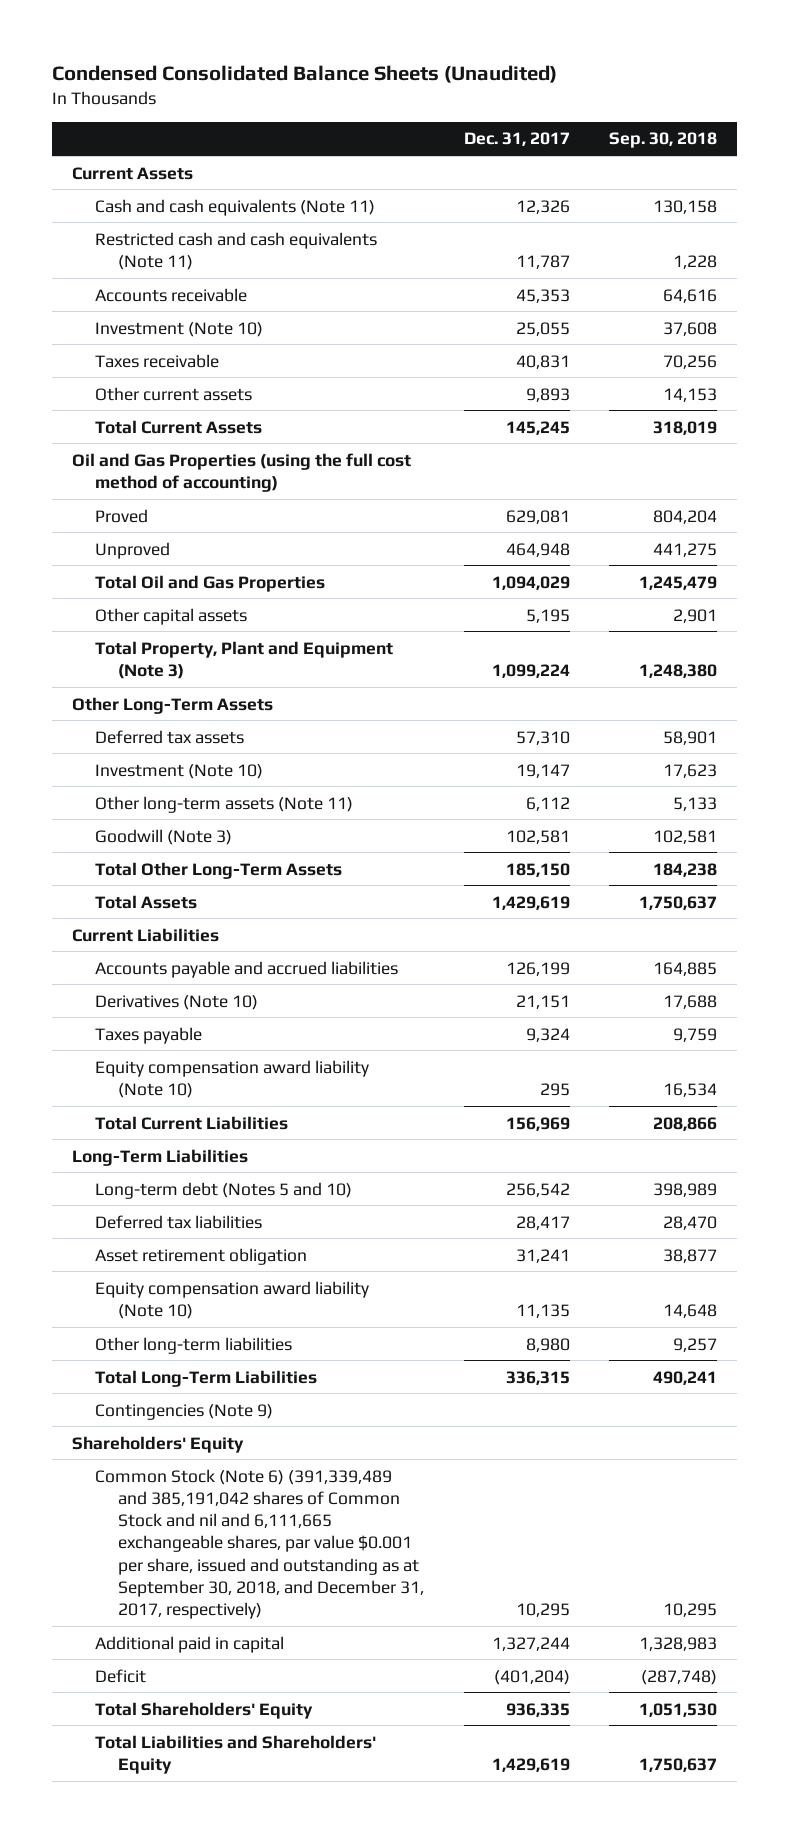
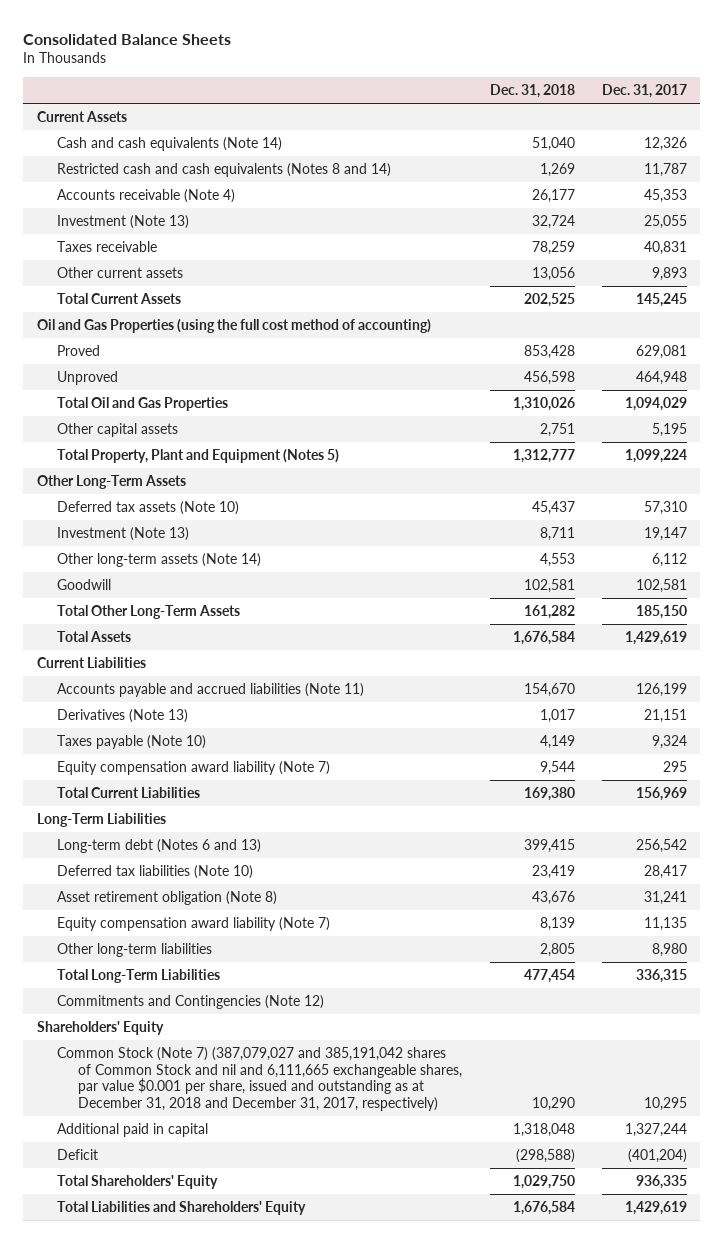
[52,64,558,83] Condensed Consolidated Balance Sheets (Unaudited) -> [23,33,232,45] Consolidated Balance Sheets
[608,132,717,149] Sep. 30, 2018 -> none
none -> [489,84,575,99] Dec. 31, 2018
[95,198,376,216] Cash and cash equivalents (Note 11) -> [57,137,283,152] Cash and cash equivalents (Note 14)
[95,231,378,270] Restricted cash and cash equivalents (Note 11) -> [57,163,392,178] Restricted cash and cash equivalents (Notes 8 and 14)
[95,287,248,302] Accounts receivable -> [57,189,236,204] Accounts receivable (Note 4)
[95,321,264,337] Investment (Note 10) -> [57,215,190,230] Investment (Note 13)
[95,640,394,679] Total Property, Plant and Equipment (Note 3) -> [57,449,340,464] Total Property, Plant and Equipment (Notes 5)
[95,729,245,744] Deferred tax assets -> [57,501,240,516] Deferred tax assets (Note 10)
[95,763,264,779] Investment (Note 10) -> [57,527,190,542] Investment (Note 13)
[95,795,354,813] Other long-term assets (Note 11) -> [57,553,262,568] Other long-term assets (Note 14)
[95,828,233,845] Goodwill (Note 3) -> [57,579,112,591] Goodwill
[95,960,399,978] Accounts payable and accrued liabilities -> [57,683,365,698] Accounts payable and accrued liabilities (Note 11)
[95,994,259,1010] Derivatives (Note 10) -> [57,709,189,724] Derivatives (Note 13)
[95,1026,203,1044] Taxes payable -> [57,735,207,750] Taxes payable (Note 10)
[95,1059,370,1098] Equity compensation award liability (Note 10) -> [57,761,331,776] Equity compensation award liability (Note 7)
[95,1181,353,1199] Long-term debt (Notes 5 and 10) -> [57,839,262,854] Long-term debt (Notes 6 and 13)
[95,1214,263,1229] Deferred tax liabilities -> [57,865,254,880] Deferred tax liabilities (Note 10)
[95,1247,308,1265] Asset retirement obligation -> [57,891,278,906] Asset retirement obligation (Note 8)
[95,1280,370,1319] Equity compensation award liability (Note 10) -> [57,917,331,932] Equity compensation award liability (Note 7)
[95,1403,274,1420] Contingencies (Note 9) -> [57,995,325,1010] Commitments and Contingencies (Note 12)
[95,1468,425,1620] Common Stock (Note 6) (391,339,489 and 385,191,042 shares of Common Stock and nil and 6,111,665 exchangeable shares, par value $0.001 per share, issued and outstanding as at September 30, 2018, and December 31, 2017, respectively) -> [57,1047,463,1112] Common Stock (Note 7) (387,079,027 and 385,191,042 shares of Common Stock and nil and 6,111,665 exchangeable shares, par value $0.001 per share, issued and outstanding as at December 31, 2018 and December 31, 2017, respectively)

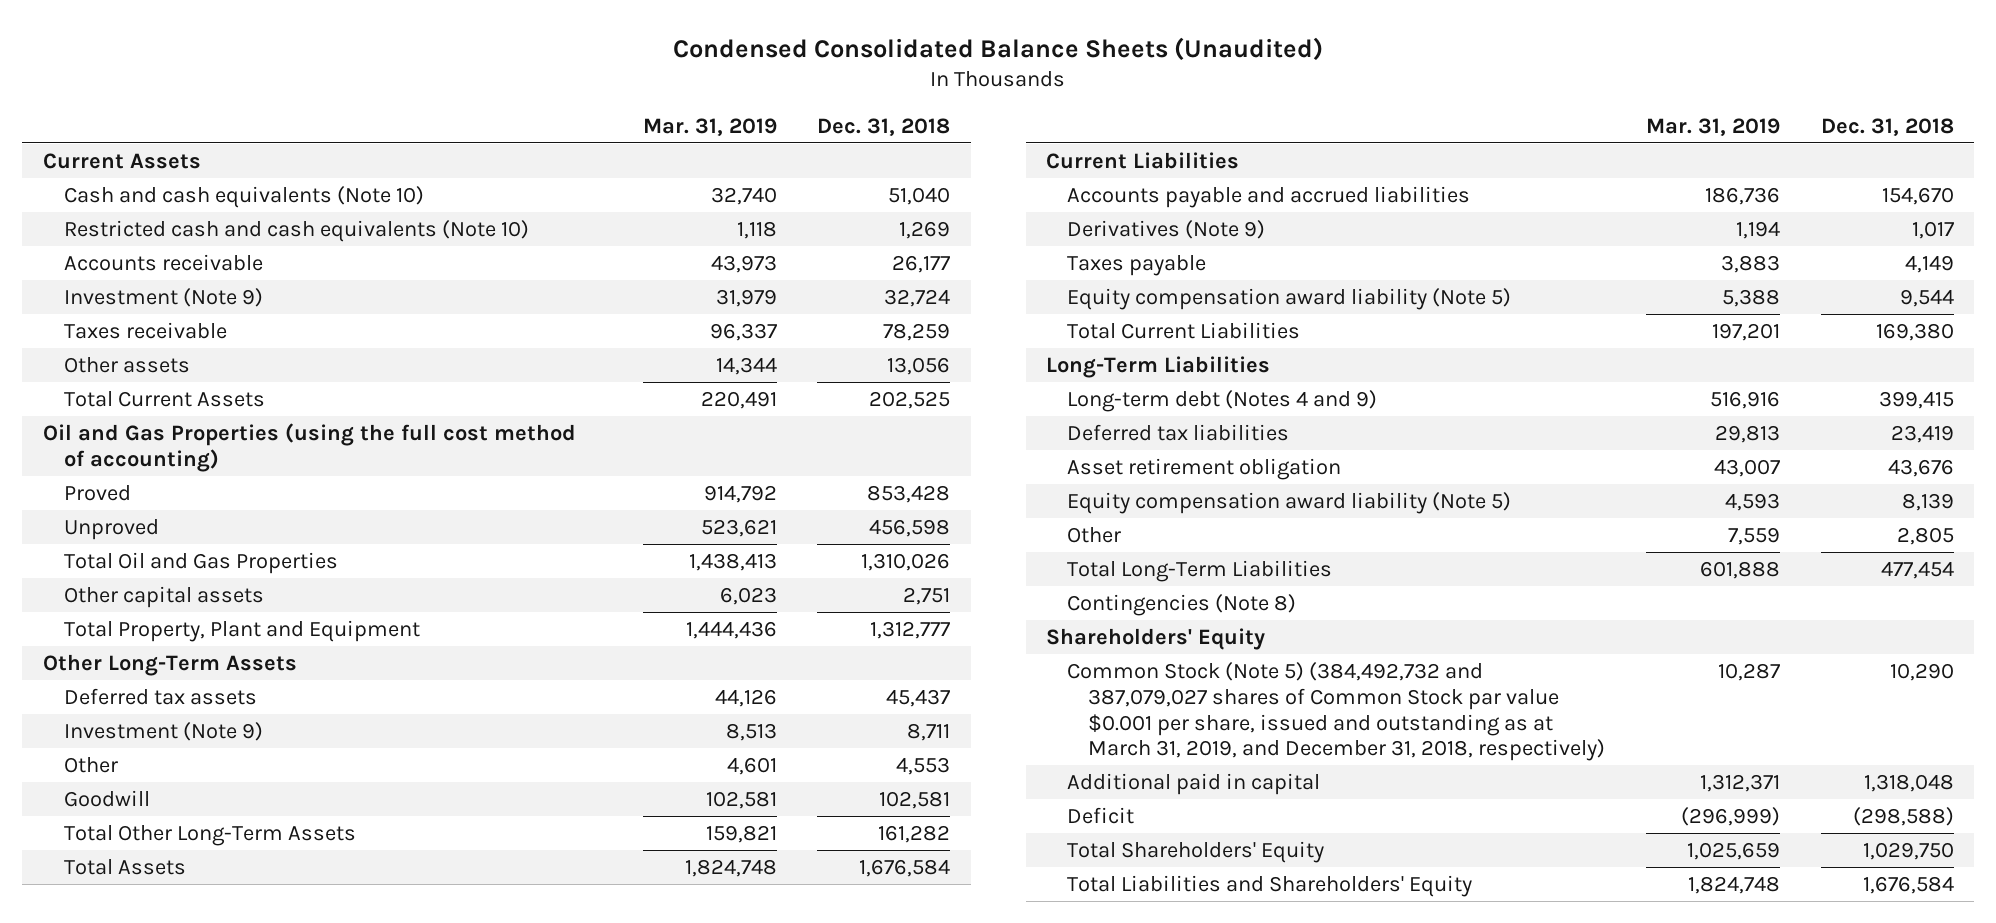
[23,33,232,45] Consolidated Balance Sheets -> [673,36,1324,61] Condensed Consolidated Balance Sheets (Unaudited)
[601,84,687,99] Dec. 31, 2017 -> none
none -> [642,117,777,136] Mar. 31, 2019
[57,137,283,152] Cash and cash equivalents (Note 14) -> [63,186,424,209] Cash and cash equivalents (Note 10)
[57,163,392,178] Restricted cash and cash equivalents (Notes 8 and 14) -> [63,220,529,243] Restricted cash and cash equivalents (Note 10)
[57,189,236,204] Accounts receivable (Note 4) -> [63,254,263,272] Accounts receivable
[57,215,190,230] Investment (Note 13) -> [63,288,263,308] Investment (Note 9)
[57,267,184,279] Other current assets -> [63,357,190,374] Other assets
[57,449,340,464] Total Property, Plant and Equipment (Notes 5) -> [63,620,420,643] Total Property, Plant and Equipment
[57,501,240,516] Deferred tax assets (Note 10) -> [63,688,257,706] Deferred tax assets
[57,527,190,542] Investment (Note 13) -> [63,722,263,742] Investment (Note 9)
[57,553,262,568] Other long-term assets (Note 14) -> [63,757,118,774] Other
[57,683,365,698] Accounts payable and accrued liabilities (Note 11) -> [1067,186,1471,209] Accounts payable and accrued liabilities
[57,709,189,724] Derivatives (Note 13) -> [1067,220,1266,240] Derivatives (Note 9)
[57,735,207,750] Taxes payable (Note 10) -> [1067,255,1207,277] Taxes payable
[57,761,331,776] Equity compensation award liability (Note 7) -> [1067,288,1512,311] Equity compensation award liability (Note 5)
[57,839,262,854] Long-term debt (Notes 6 and 13) -> [1067,390,1378,413] Long-term debt (Notes 4 and 9)
[57,865,254,880] Deferred tax liabilities (Note 10) -> [1067,424,1290,442] Deferred tax liabilities
[57,891,278,906] Asset retirement obligation (Note 8) -> [1067,458,1342,481] Asset retirement obligation
[57,917,331,932] Equity compensation award liability (Note 7) -> [1067,492,1512,515] Equity compensation award liability (Note 5)
[57,943,213,958] Other long-term liabilities -> [1067,527,1122,544] Other
[57,995,325,1010] Commitments and Contingencies (Note 12) -> [1067,594,1297,617] Contingencies (Note 8)
[57,1047,463,1112] Common Stock (Note 7) (387,079,027 and 385,191,042 shares of Common Stock and nil and 6,111,665 exchangeable shares, par value $0.001 per share, issued and outstanding as at December 31, 2018 and December 31, 2017, respectively) -> [1067,662,1606,762] Common Stock (Note 5) (384,492,732 and 387,079,027 shares of Common Stock par value $0.001 per share, issued and outstanding as at March 31, 2019, and December 31, 2018, respectively)

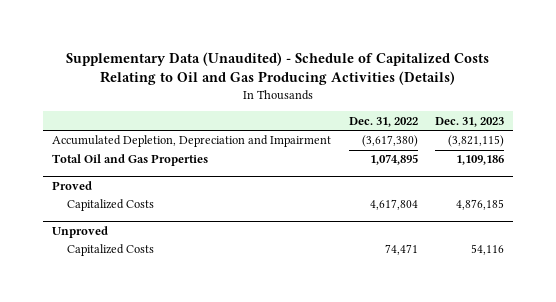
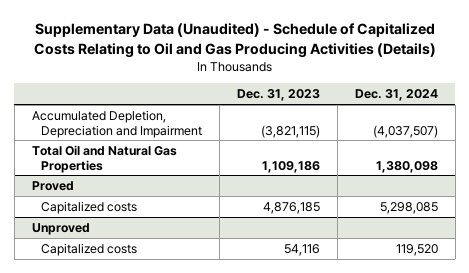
[348,116,418,127] Dec. 31, 2022 -> none
none -> [354,89,438,102] Dec. 31, 2024
[52,154,209,167] Total Oil and Gas Properties -> [31,144,177,173] Total Oil and Natural Gas Properties
[67,199,155,212] Capitalized Costs -> [41,200,138,214] Capitalized costs
[67,244,155,257] Capitalized Costs -> [41,242,138,256] Capitalized costs

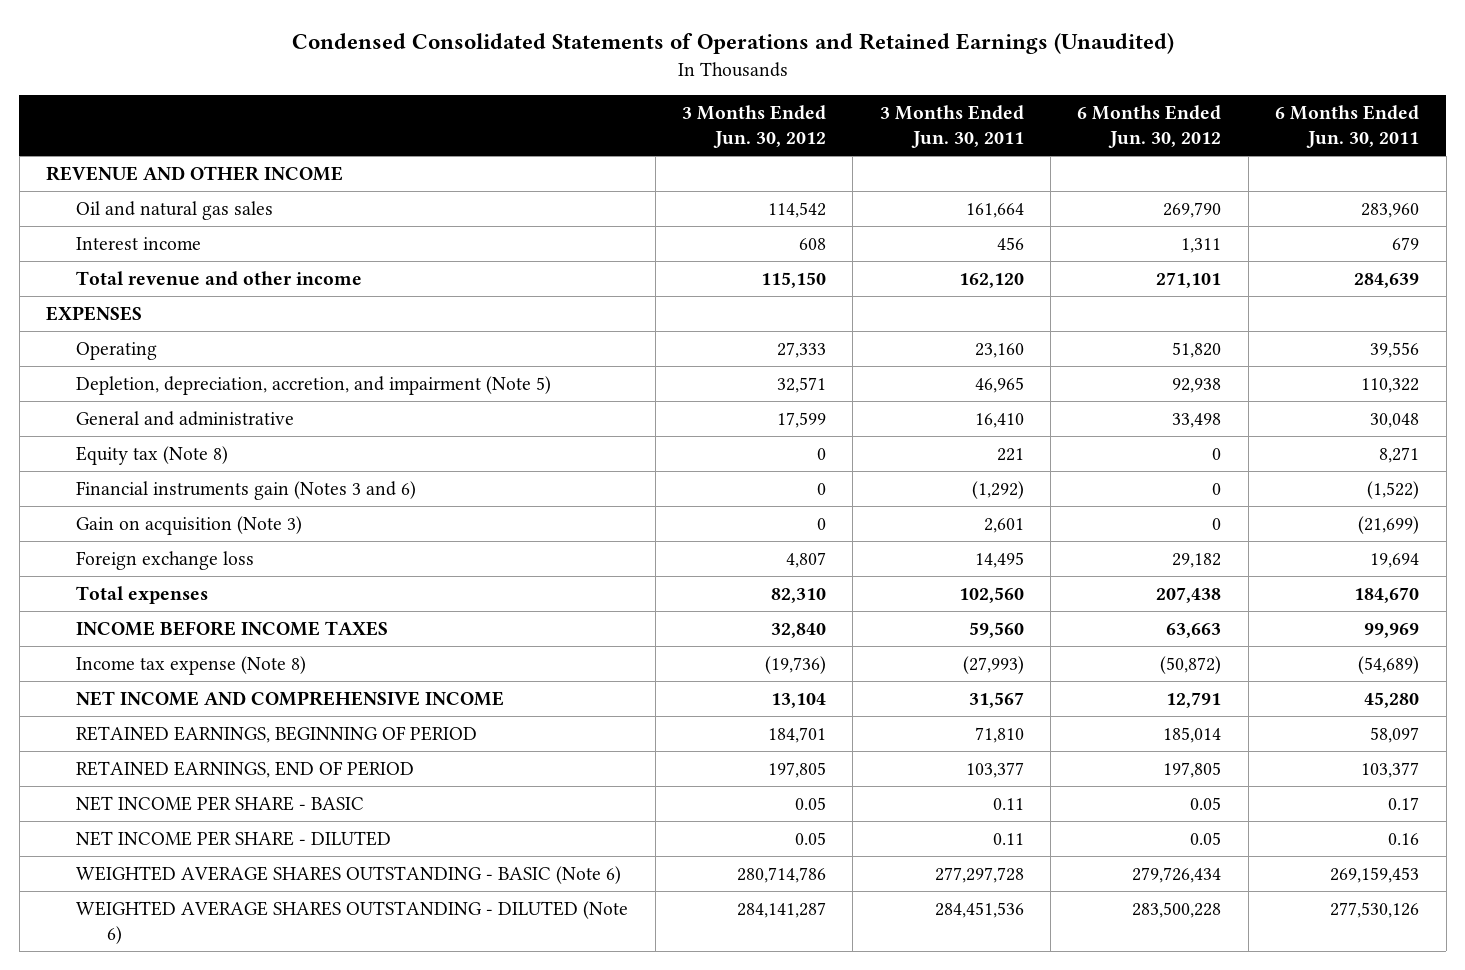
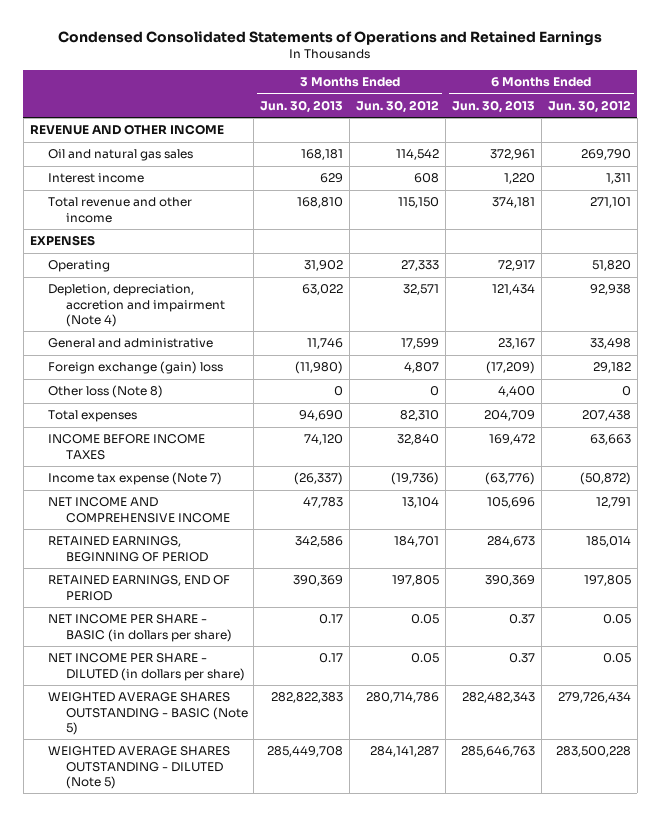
[291,33,1174,55] Condensed Consolidated Statements of Operations and Retained Earnings (Unaudited) -> [58,30,603,46] Condensed Consolidated Statements of Operations and Retained Earnings
[879,105,1024,148] 3 Months Ended Jun. 30, 2011 -> none
[1275,105,1420,148] 6 Months Ended Jun. 30, 2011 -> none
none -> [260,99,344,113] Jun. 30, 2013
none -> [451,99,535,113] Jun. 30, 2013
[76,376,552,396] Depletion, depreciation, accretion, and impairment (Note 5) -> [47,284,225,328] Depletion, depreciation, accretion and impairment (Note 4)
[76,446,229,466] Equity tax (Note 8) -> none
[76,481,417,501] Financial instruments gain (Notes 3 and 6) -> none
[76,516,303,536] Gain on acquisition (Note 3) -> none
[76,551,255,571] Foreign exchange loss -> [47,361,223,375] Foreign exchange (gain) loss
none -> [47,385,163,399] Other loss (Note 8)
[76,656,307,676] Income tax expense (Note 8) -> [47,472,222,486] Income tax expense (Note 7)
[76,796,365,812] NET INCOME PER SHARE - BASIC -> [47,614,232,642] NET INCOME PER SHARE - BASIC (in dollars per share)
[76,831,392,847] NET INCOME PER SHARE - DILUTED -> [47,653,245,681] NET INCOME PER SHARE - DILUTED (in dollars per share)
[76,866,622,885] WEIGHTED AVERAGE SHARES OUTSTANDING - BASIC (Note 6) -> [47,692,248,736] WEIGHTED AVERAGE SHARES OUTSTANDING - BASIC (Note 5)
[76,901,629,944] WEIGHTED AVERAGE SHARES OUTSTANDING - DILUTED (Note 6) -> [47,746,230,790] WEIGHTED AVERAGE SHARES OUTSTANDING - DILUTED (Note 5)

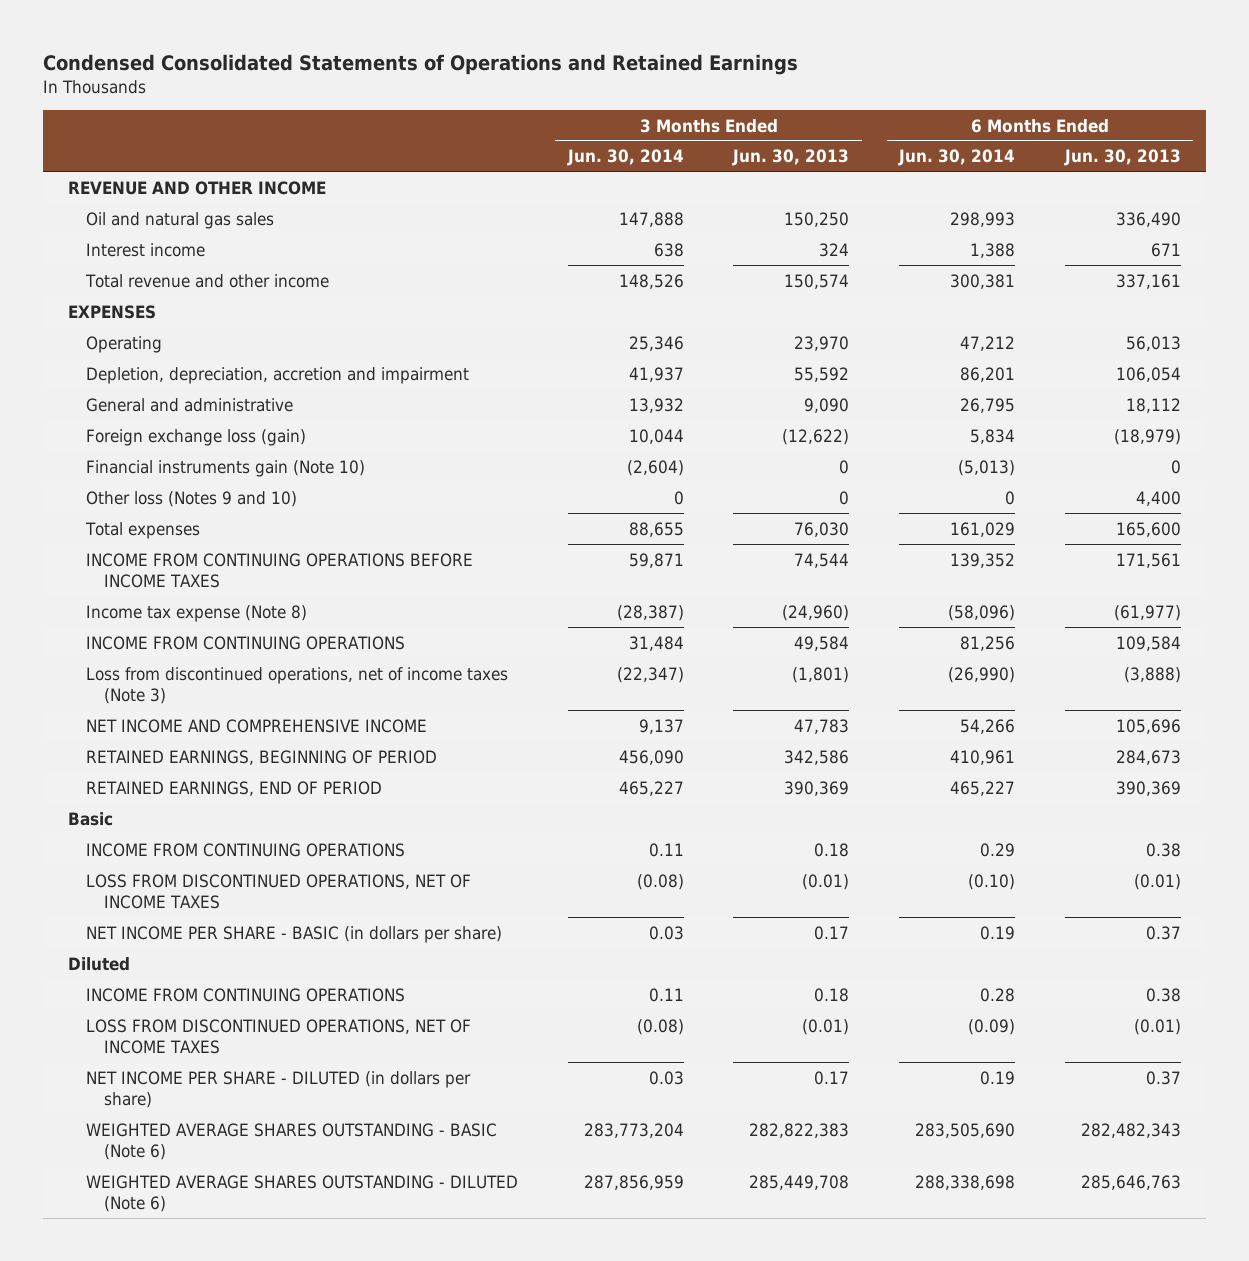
[356,99,440,113] Jun. 30, 2012 -> none
[547,99,631,113] Jun. 30, 2012 -> none
none -> [566,149,684,167] Jun. 30, 2014
none -> [898,149,1016,167] Jun. 30, 2014
[301,149,344,161] 168,181 -> [784,211,850,227] 150,250
[489,149,535,161] 372,961 -> [1115,211,1181,227] 336,490
[320,173,344,184] 629 -> [819,242,850,257] 324
[503,173,535,185] 1,220 -> [1150,242,1181,257] 671
[297,197,344,209] 168,810 -> [784,273,850,289] 150,574
[491,197,535,209] 374,181 -> [1115,273,1181,289] 337,161
[304,260,344,272] 31,902 -> [794,335,850,351] 23,970
[497,260,535,272] 72,917 -> [1125,335,1181,351] 56,013
[47,284,225,328] Depletion, depreciation, accretion and impairment (Note 4) -> [86,366,470,384] Depletion, depreciation, accretion and impairment
[302,284,344,296] 63,022 -> [794,366,850,382] 55,592
[491,284,535,296] 121,434 -> [1115,366,1181,382] 106,054
[307,338,344,350] 11,746 -> [804,397,850,413] 9,090
[497,338,535,350] 23,167 -> [1125,397,1181,413] 18,112
[47,361,223,375] Foreign exchange (gain) loss -> [86,428,307,446] Foreign exchange loss (gain)
[295,361,344,375] (11,980) -> [782,428,850,445] (12,622)
[485,361,535,375] (17,209) -> [1113,428,1181,445] (18,979)
none -> [86,459,366,477] Financial instruments gain (Note 10)
[47,385,163,399] Other loss (Note 8) -> [86,490,298,507] Other loss (Notes 9 and 10)
[299,410,344,422] 94,690 -> [794,521,850,537] 76,030
[483,410,535,422] 204,709 -> [1115,521,1181,537] 165,600
[47,434,205,460] INCOME BEFORE INCOME TAXES -> [86,552,474,588] INCOME FROM CONTINUING OPERATIONS BEFORE INCOME TAXES
[304,434,344,446] 74,120 -> [794,552,850,568] 74,544
[488,434,535,446] 169,472 -> [1115,552,1181,568] 171,561
[47,472,222,486] Income tax expense (Note 7) -> [86,604,308,622] Income tax expense (Note 8)
[294,472,344,486] (26,337) -> [782,604,850,621] (24,960)
[484,472,535,486] (63,776) -> [1113,604,1181,621] (61,977)
none -> [86,635,406,650] INCOME FROM CONTINUING OPERATIONS
none -> [86,666,509,704] Loss from discontinued operations, net of income taxes (Note 3)
none -> [68,811,114,826] Basic
none -> [86,842,406,857] INCOME FROM CONTINUING OPERATIONS
none -> [86,873,472,909] LOSS FROM DISCONTINUED OPERATIONS, NET OF INCOME TAXES
none -> [68,956,131,971] Diluted
none -> [86,987,406,1002] INCOME FROM CONTINUING OPERATIONS
none -> [86,1018,472,1054] LOSS FROM DISCONTINUED OPERATIONS, NET OF INCOME TAXES
[47,692,248,736] WEIGHTED AVERAGE SHARES OUTSTANDING - BASIC (Note 5) -> [86,1122,498,1160] WEIGHTED AVERAGE SHARES OUTSTANDING - BASIC (Note 6)
[47,746,230,790] WEIGHTED AVERAGE SHARES OUTSTANDING - DILUTED (Note 5) -> [86,1174,519,1212] WEIGHTED AVERAGE SHARES OUTSTANDING - DILUTED (Note 6)

